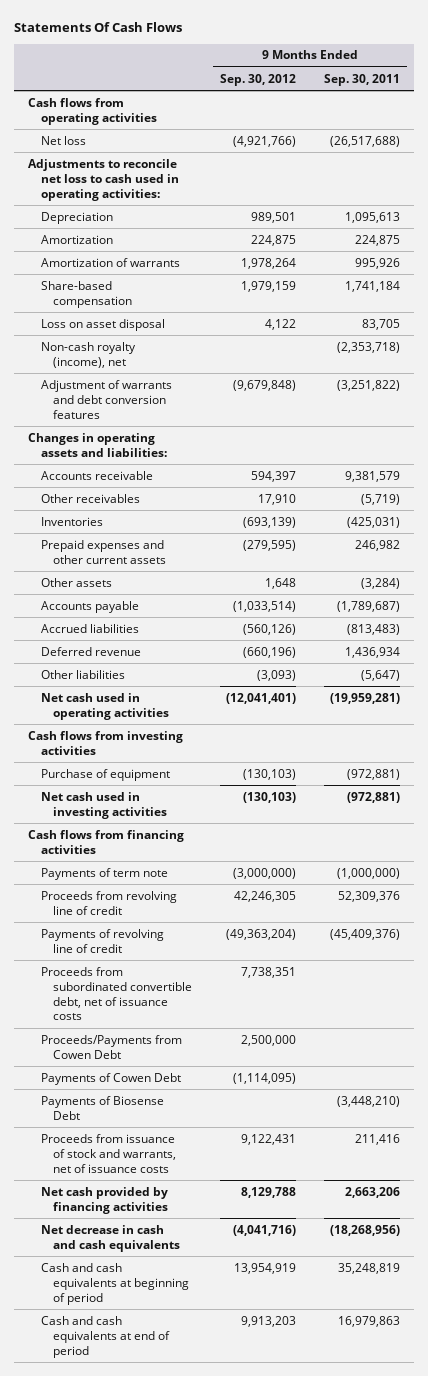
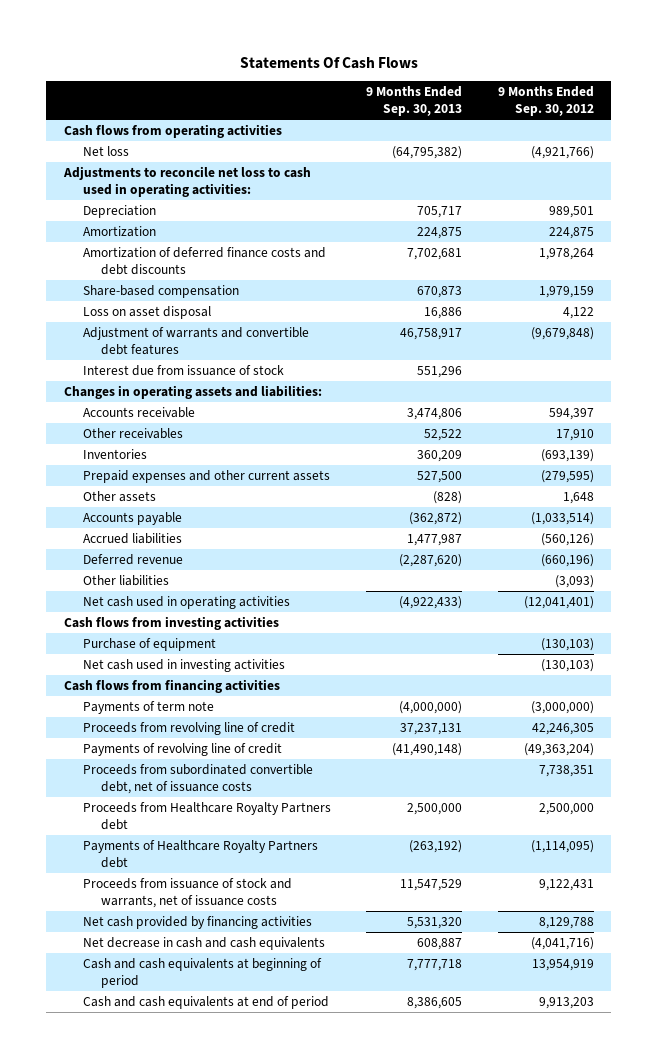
[323,73,400,86] Sep. 30, 2011 -> none
none -> [366,86,463,117] 9 Months Ended Sep. 30, 2013
[40,257,180,267] Amortization of warrants -> [82,247,326,275] Amortization of deferred finance costs and debt discounts
[40,341,136,368] Non-cash royalty (income), net -> none
[40,379,172,419] Adjustment of warrants and debt conversion features -> [82,327,309,355] Adjustment of warrants and convertible debt features
none -> [82,365,284,377] Interest due from issuance of stock
[40,1095,164,1120] Payments of Biosense Debt -> none
[40,1034,182,1059] Proceeds/Payments from Cowen Debt -> [82,802,331,830] Proceeds from Healthcare Royalty Partners debt
[40,1072,181,1085] Payments of Cowen Debt -> [82,840,318,868] Payments of Healthcare Royalty Partners debt

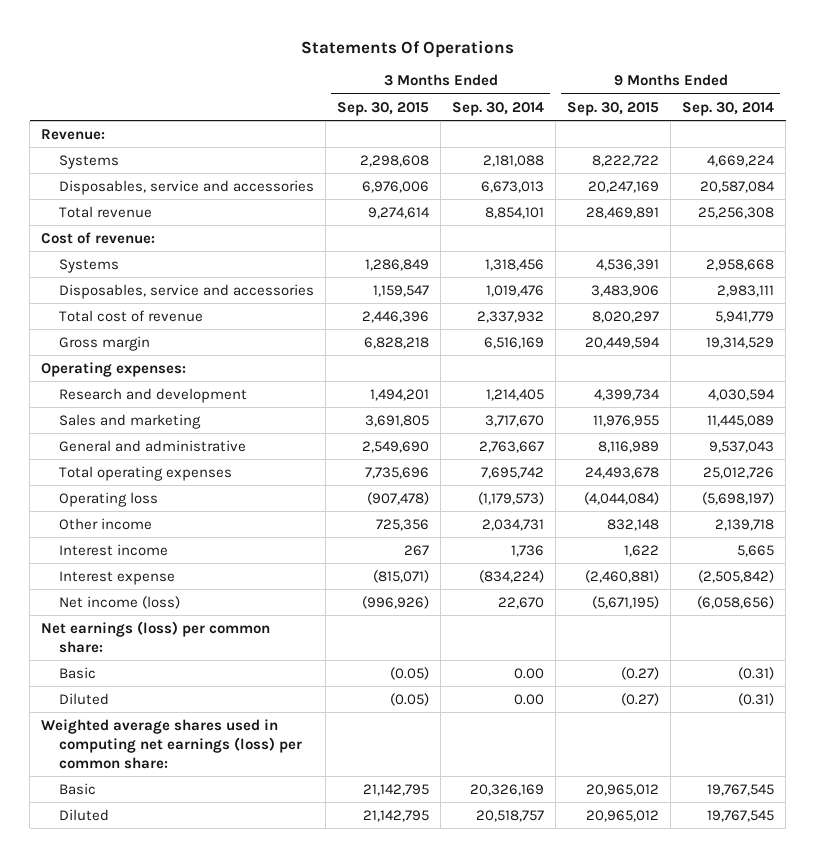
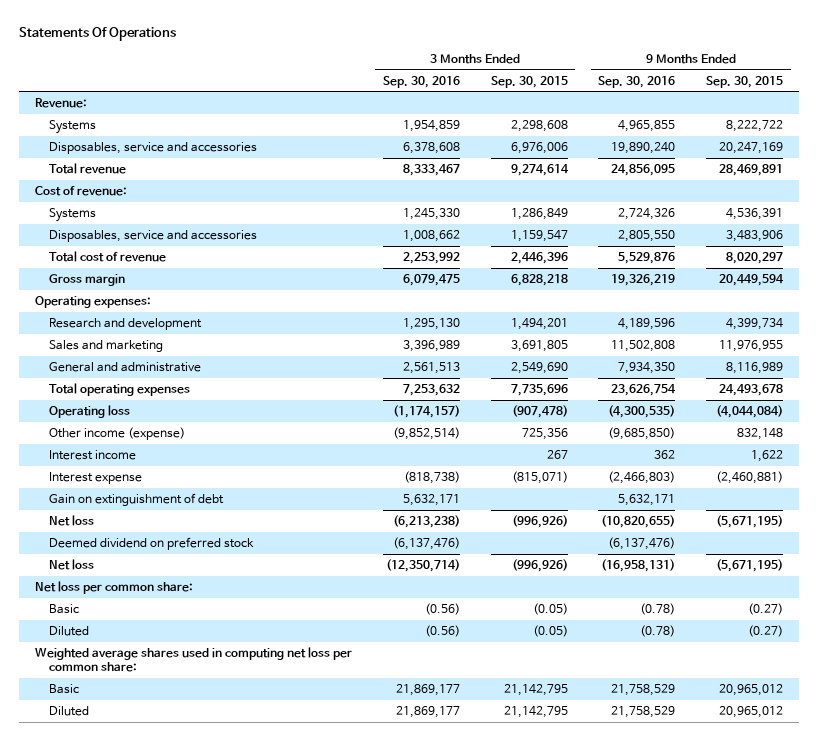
[452,101,545,116] Sep. 30, 2014 -> none
[682,101,775,116] Sep. 30, 2014 -> none
none -> [382,75,460,88] Sep. 30, 2016
none -> [598,75,676,88] Sep. 30, 2016
[59,517,153,530] Other income -> [48,426,185,440] Other income (expense)
none -> [48,492,224,506] Gain on extinguishment of debt
[59,595,181,609] Net income (loss) -> [48,514,94,526] Net loss
none -> [48,536,254,550] Deemed dividend on preferred stock
none -> [48,558,94,570] Net loss
[41,620,271,653] Net earnings (loss) per common share: -> [34,580,193,594] Net loss per common share:
[41,718,303,769] Weighted average shares used in computing net earnings (loss) per common share: -> [34,646,352,672] Weighted average shares used in computing net loss per common share:

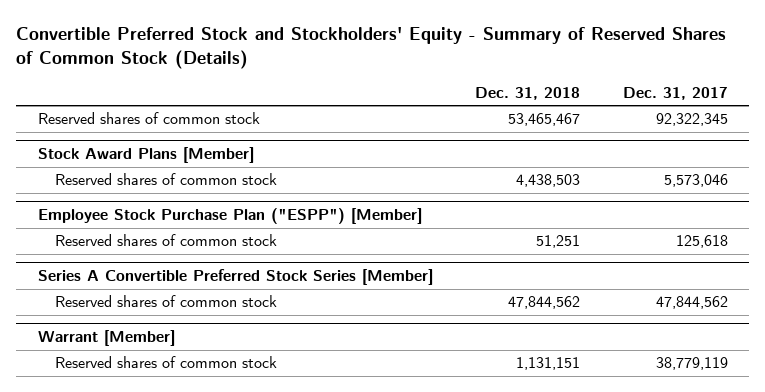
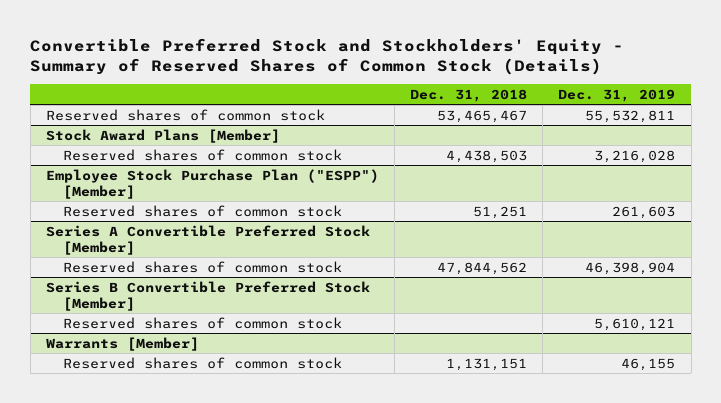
[622,86,728,100] Dec. 31, 2017 -> none
none -> [558,89,676,103] Dec. 31, 2019
[37,269,433,286] Series A Convertible Preferred Stock Series [Member] -> [45,224,370,255] Series A Convertible Preferred Stock [Member]
none -> [45,280,370,311] Series B Convertible Preferred Stock [Member]
none -> [62,316,342,329] Reserved shares of common stock
[37,330,175,347] Warrant [Member] -> [45,336,199,351] Warrants [Member]

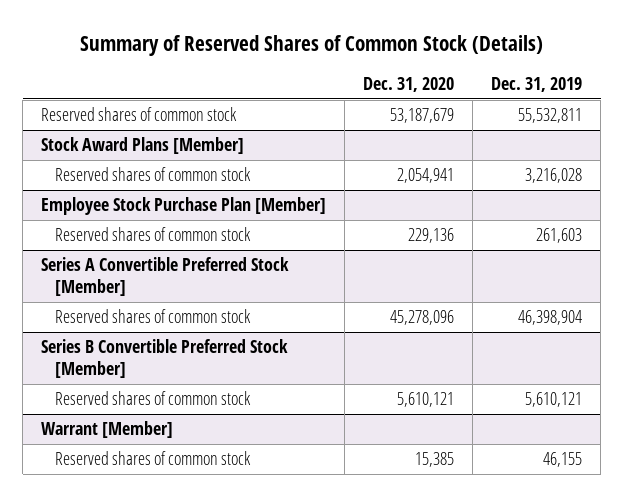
[30,37,625,76] Convertible Preferred Stock and Stockholders' Equity - Summary of Reserved Shares of Common Stock (Details) -> [79,34,543,56] Summary of Reserved Shares of Common Stock (Details)
[410,89,528,103] Dec. 31, 2018 -> none
none -> [363,77,455,93] Dec. 31, 2020
[45,168,379,199] Employee Stock Purchase Plan ("ESPP") [Member] -> [41,197,327,216] Employee Stock Purchase Plan [Member]
[45,336,199,351] Warrants [Member] -> [41,421,174,439] Warrant [Member]

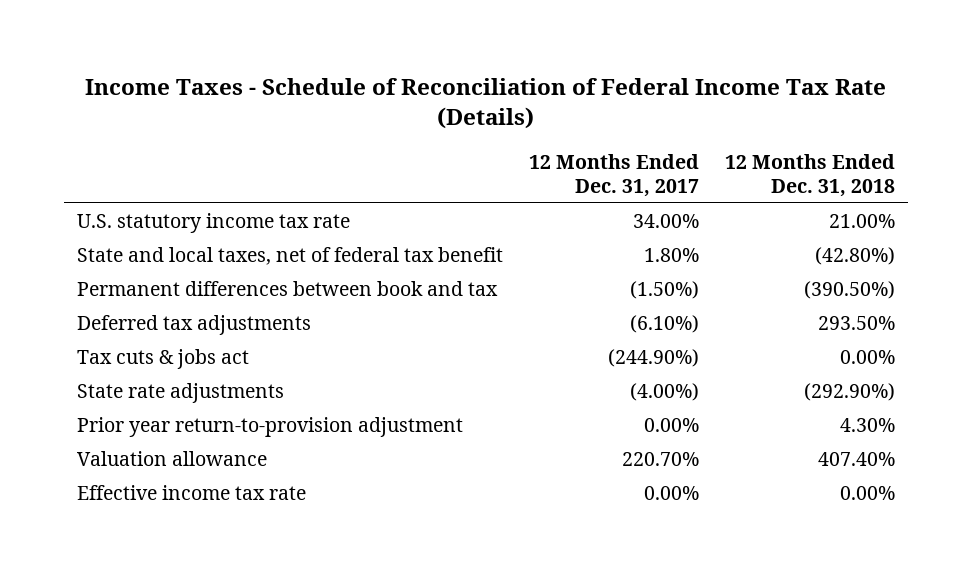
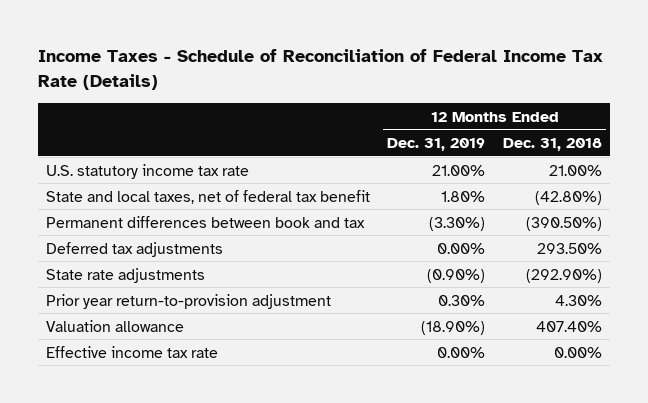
[529,154,700,197] 12 Months Ended Dec. 31, 2017 -> none
none -> [387,137,486,151] Dec. 31, 2019
[77,349,250,370] Tax cuts & jobs act -> none

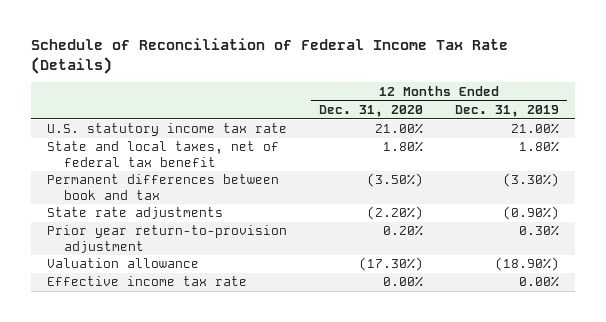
[37,49,603,91] Income Taxes - Schedule of Reconciliation of Federal Income Tax Rate (Details) -> [31,38,509,74] Schedule of Reconciliation of Federal Income Tax Rate (Details)
[502,137,602,151] Dec. 31, 2018 -> none
none -> [319,104,424,117] Dec. 31, 2020
[46,241,224,257] Deferred tax adjustments -> none

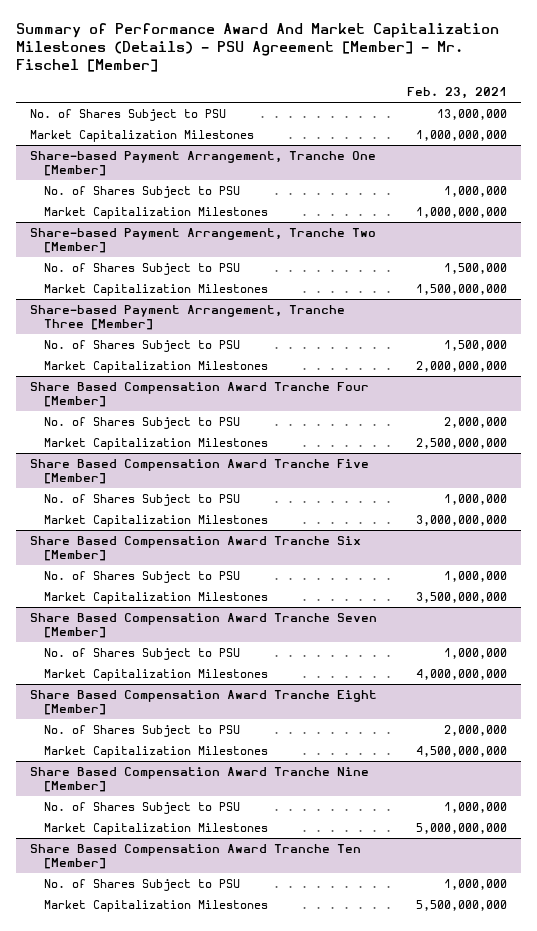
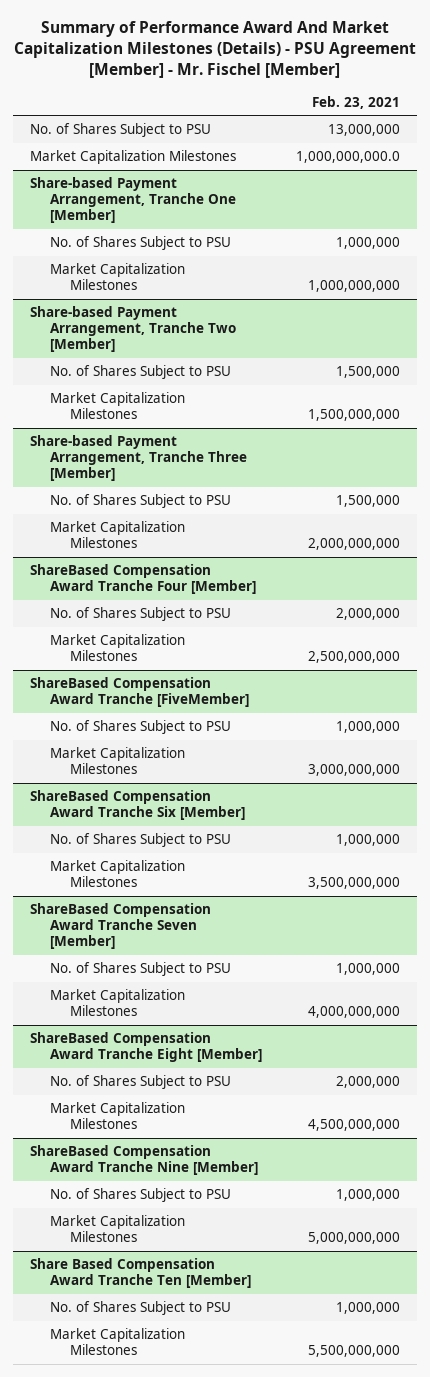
[415,129,507,141] 1,000,000,000 -> [296,151,401,164] 1,000,000,000.0
[30,381,370,407] Share Based Compensation Award Tranche Four [Member] -> [29,564,256,595] ShareBased Compensation Award Tranche Four [Member]
[30,458,370,484] Share Based Compensation Award Tranche Five [Member] -> [29,677,249,708] ShareBased Compensation Award Tranche [FiveMember]
[30,535,362,561] Share Based Compensation Award Tranche Six [Member] -> [29,790,245,821] ShareBased Compensation Award Tranche Six [Member]
[30,612,378,638] Share Based Compensation Award Tranche Seven [Member] -> [29,903,211,950] ShareBased Compensation Award Tranche Seven [Member]
[30,689,378,715] Share Based Compensation Award Tranche Eight [Member] -> [29,1032,262,1063] ShareBased Compensation Award Tranche Eight [Member]
[30,766,370,792] Share Based Compensation Award Tranche Nine [Member] -> [29,1145,258,1176] ShareBased Compensation Award Tranche Nine [Member]

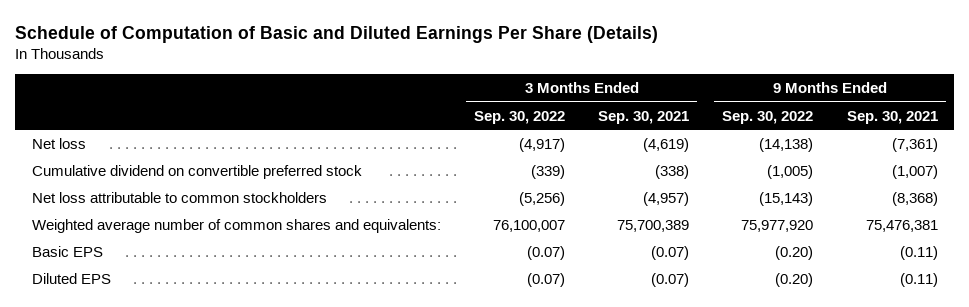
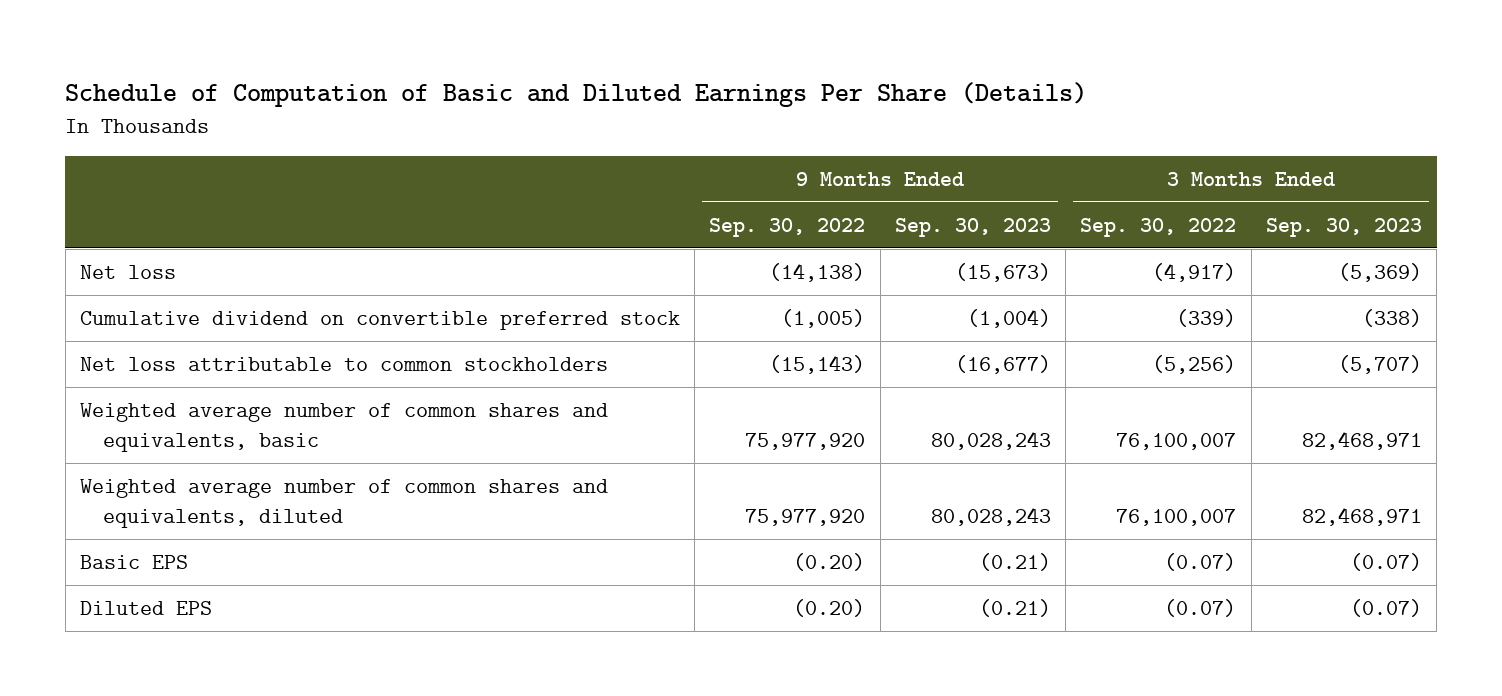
[598,110,690,124] Sep. 30, 2021 -> none
[846,110,938,124] Sep. 30, 2021 -> none
none -> [894,217,1051,237] Sep. 30, 2023
none -> [1265,217,1422,237] Sep. 30, 2023
[31,218,441,233] Weighted average number of common shares and equivalents: -> [80,403,609,452] Weighted average number of common shares and equivalents, basic
none -> [80,479,609,528] Weighted average number of common shares and equivalents, diluted

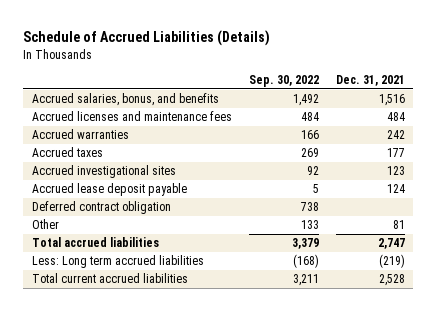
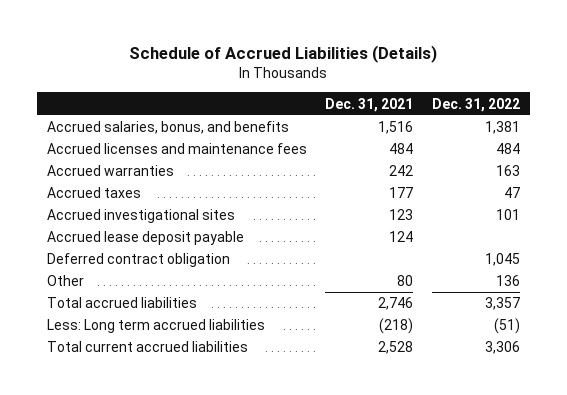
[248,75,319,88] Sep. 30, 2022 -> none
none -> [432,97,521,112] Dec. 31, 2022
[392,220,405,230] 81 -> [397,275,414,287] 80
[377,238,405,250] 2,747 -> [378,297,414,311] 2,746
[378,254,405,269] (219) -> [379,318,414,335] (218)

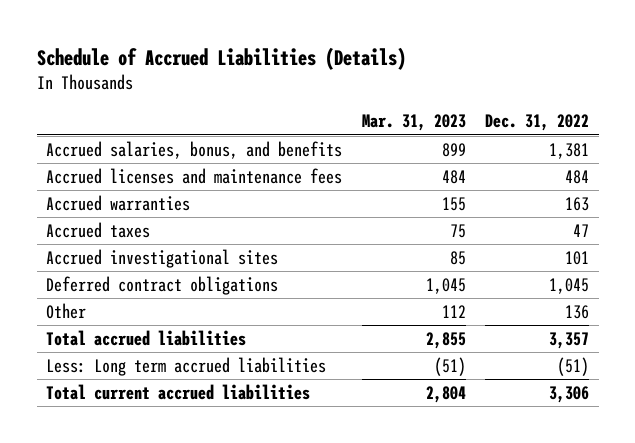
[325,97,414,112] Dec. 31, 2021 -> none
none -> [361,114,466,132] Mar. 31, 2023
[46,231,244,246] Accrued lease deposit payable -> none
[46,253,230,268] Deferred contract obligation -> [46,275,279,295] Deferred contract obligations

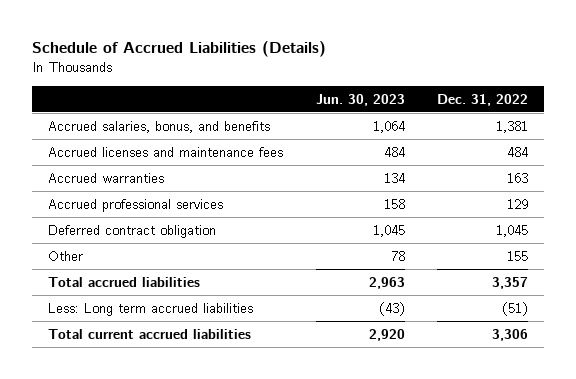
[361,114,466,132] Mar. 31, 2023 -> none
none -> [315,93,405,106] Jun. 30, 2023
[46,221,151,238] Accrued taxes -> none
[46,248,279,268] Accrued investigational sites -> none
none -> [48,198,224,212] Accrued professional services
[46,275,279,295] Deferred contract obligations -> [48,224,217,238] Deferred contract obligation
[564,304,589,319] 136 -> [507,250,529,261] 155

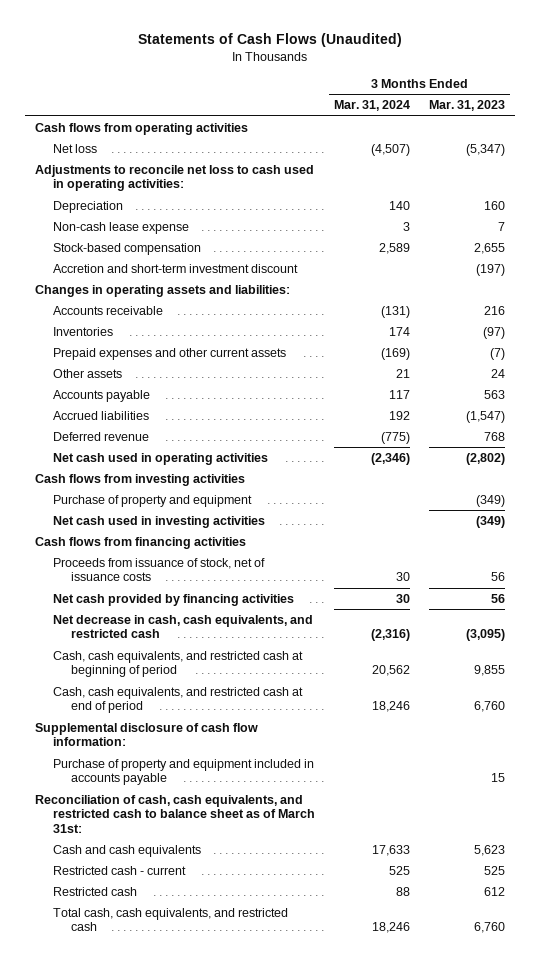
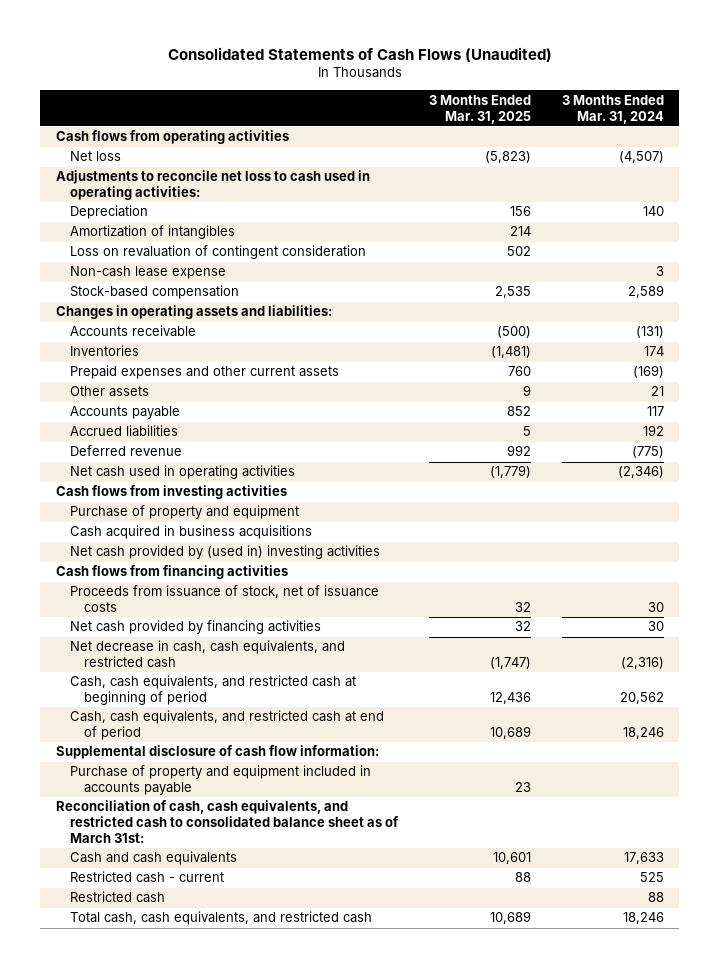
[137,32,402,47] Statements of Cash Flows (Unaudited) -> [167,47,552,63] Consolidated Statements of Cash Flows (Unaudited)
[429,100,506,112] Mar. 31, 2023 -> none
none -> [428,94,531,124] 3 Months Ended Mar. 31, 2025
none -> [69,225,235,240] Amortization of intangibles
none -> [69,245,366,260] Loss on revaluation of contingent consideration
[52,263,298,273] Accretion and short-term investment discount -> none
none -> [69,525,312,540] Cash acquired in business acquisitions
[52,515,265,528] Net cash used in investing activities -> [69,545,380,560] Net cash provided by (used in) investing activities
[34,794,315,833] Reconciliation of cash, cash equivalents, and restricted cash to balance sheet as of March 31st: -> [55,800,399,844] Reconciliation of cash, cash equivalents, and restricted cash to consolidated balance sheet as of March 31st:

